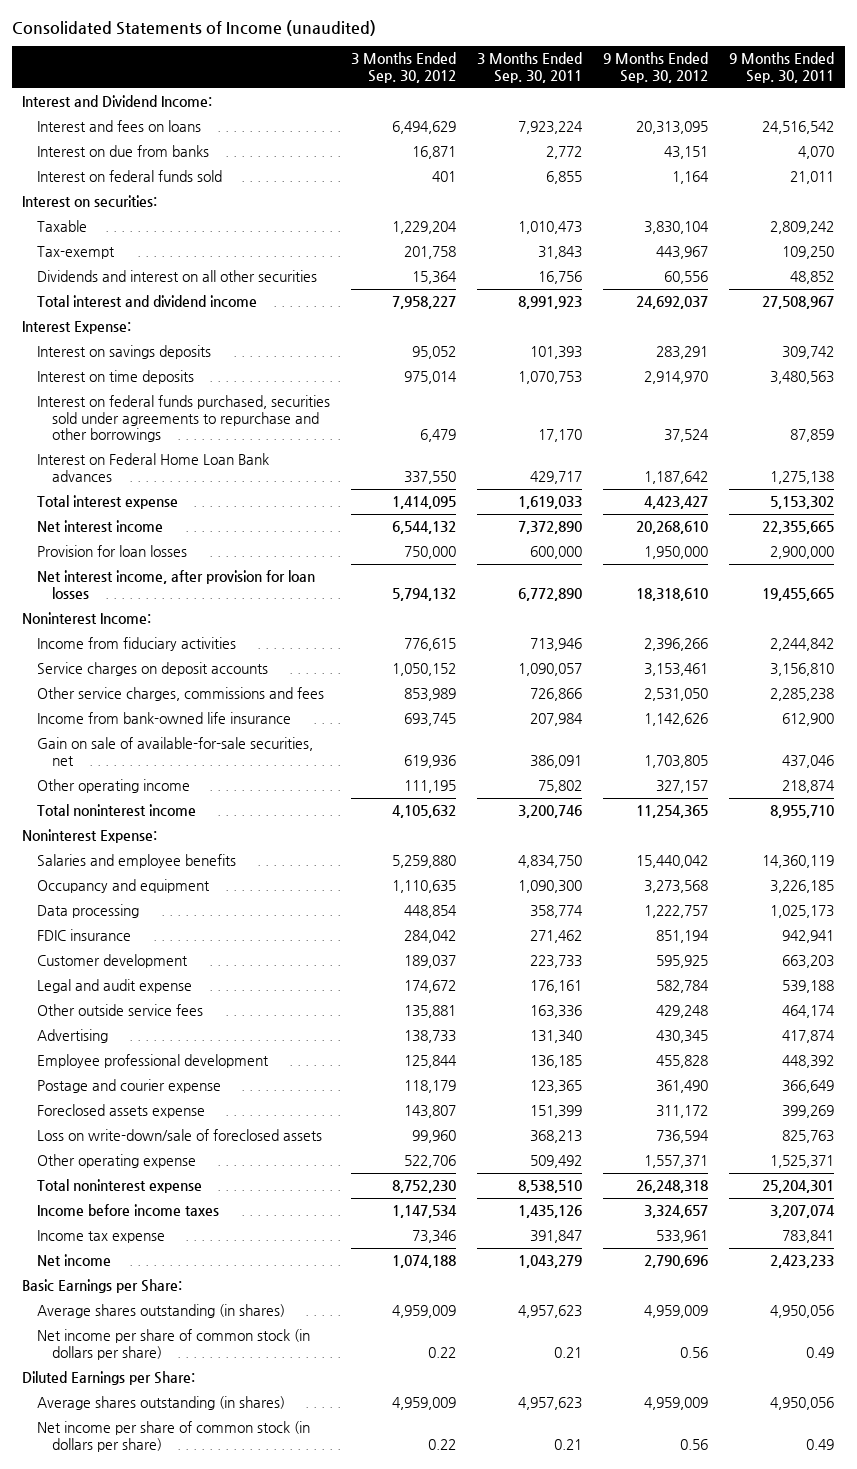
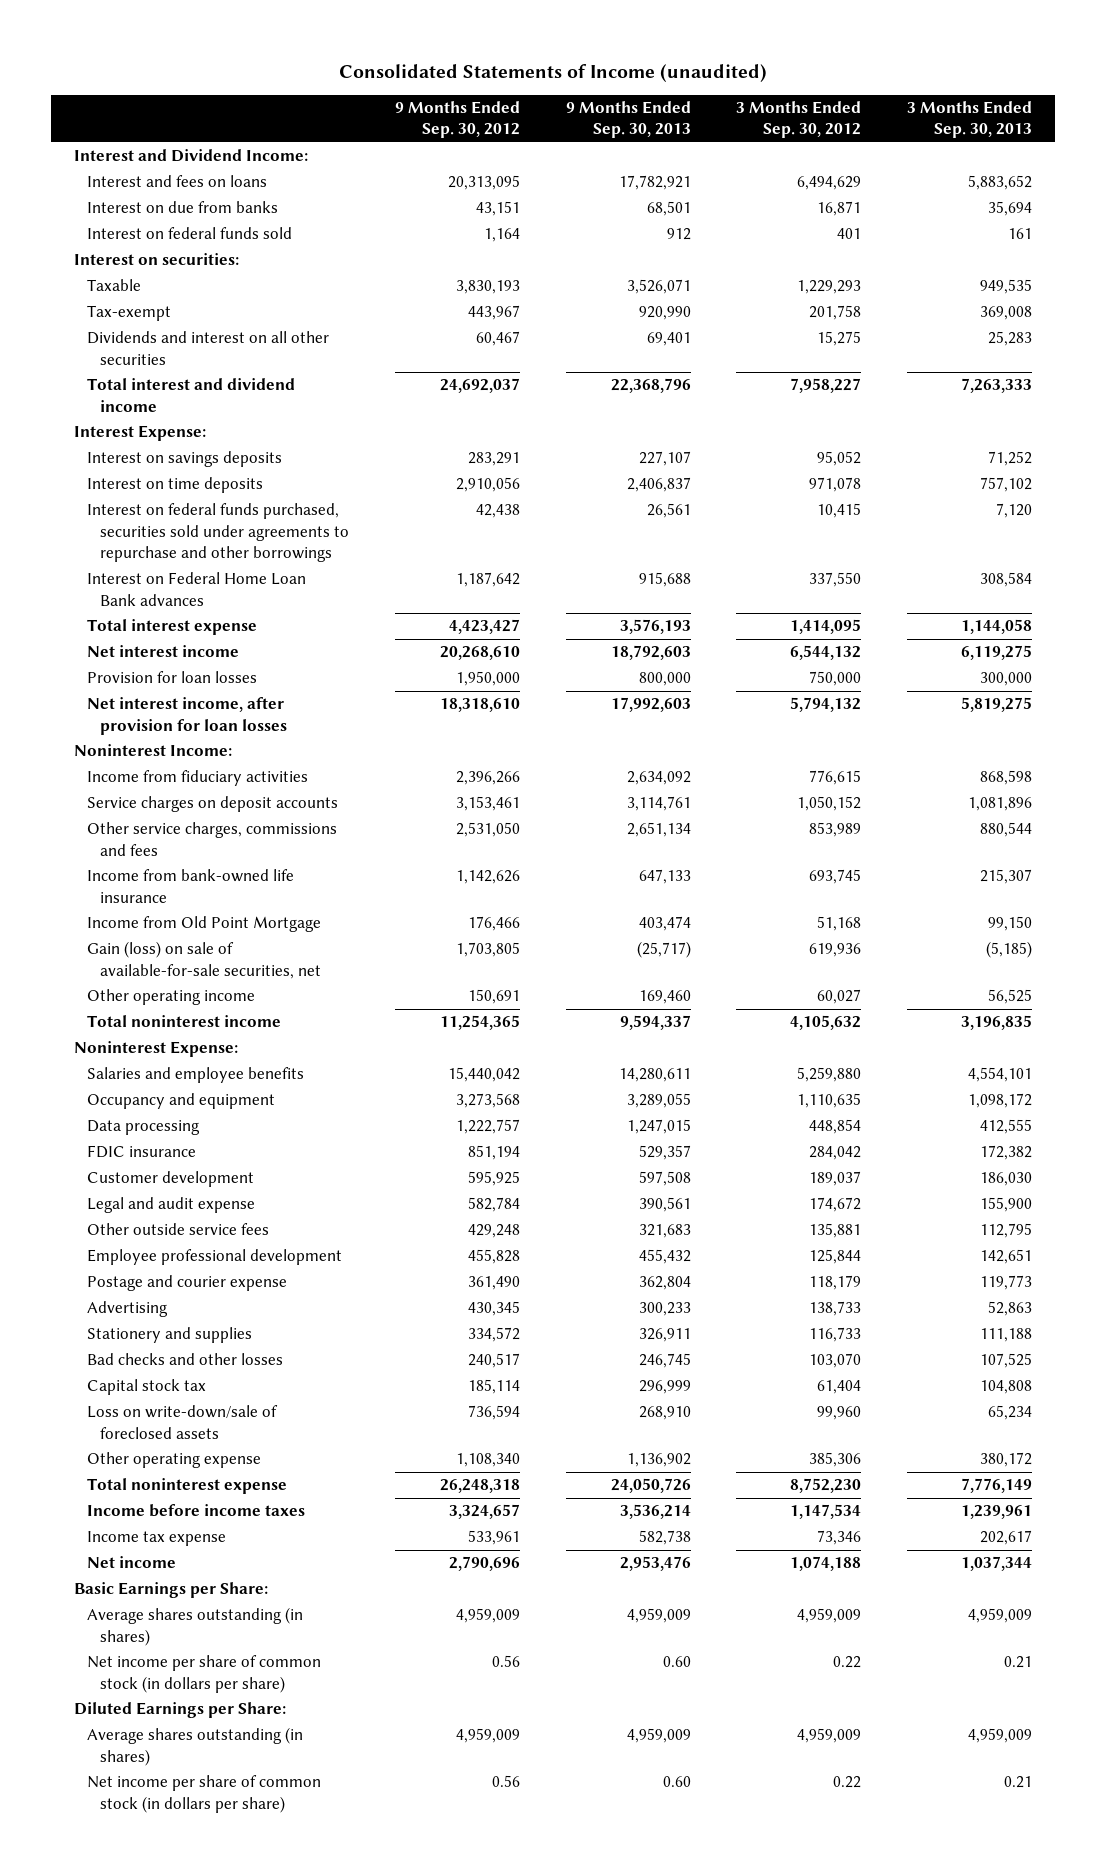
[477,52,583,83] 3 Months Ended Sep. 30, 2011 -> none
[729,52,835,83] 9 Months Ended Sep. 30, 2011 -> none
none -> [565,100,691,139] 9 Months Ended Sep. 30, 2013
none -> [907,100,1033,139] 3 Months Ended Sep. 30, 2013
[392,221,458,235] 1,229,204 -> [797,280,862,295] 1,229,293
[644,221,710,235] 3,830,104 -> [455,280,520,295] 3,830,193
[412,271,458,285] 15,364 -> [817,331,862,347] 15,275
[664,271,709,285] 60,556 -> [475,331,520,347] 60,467
[404,371,458,385] 975,014 -> [809,477,862,493] 971,078
[644,371,709,385] 2,914,970 -> [455,477,520,493] 2,910,056
[420,429,457,443] 6,479 -> [817,503,862,519] 10,415
[664,429,710,443] 37,524 -> [475,504,520,519] 42,438
none -> [87,916,322,933] Income from Old Point Mortgage
[37,737,314,766] Gain on sale of available-for-sale securities, net -> [87,941,321,979] Gain (loss) on sale of available-for-sale securities, net
[404,780,457,794] 111,195 -> [817,989,862,1005] 60,027
[656,780,709,794] 327,157 -> [467,989,520,1005] 150,691
[37,1104,206,1119] Foreclosed assets expense -> none
[37,1029,109,1044] Advertising -> [87,1301,169,1318] Advertising
none -> [87,1327,253,1344] Stationery and supplies
none -> [87,1353,284,1366] Bad checks and other losses
none -> [87,1379,207,1396] Capital stock tax
[404,1155,457,1169] 522,706 -> [809,1452,862,1468] 385,306
[644,1155,709,1169] 1,557,371 -> [455,1453,520,1468] 1,108,340

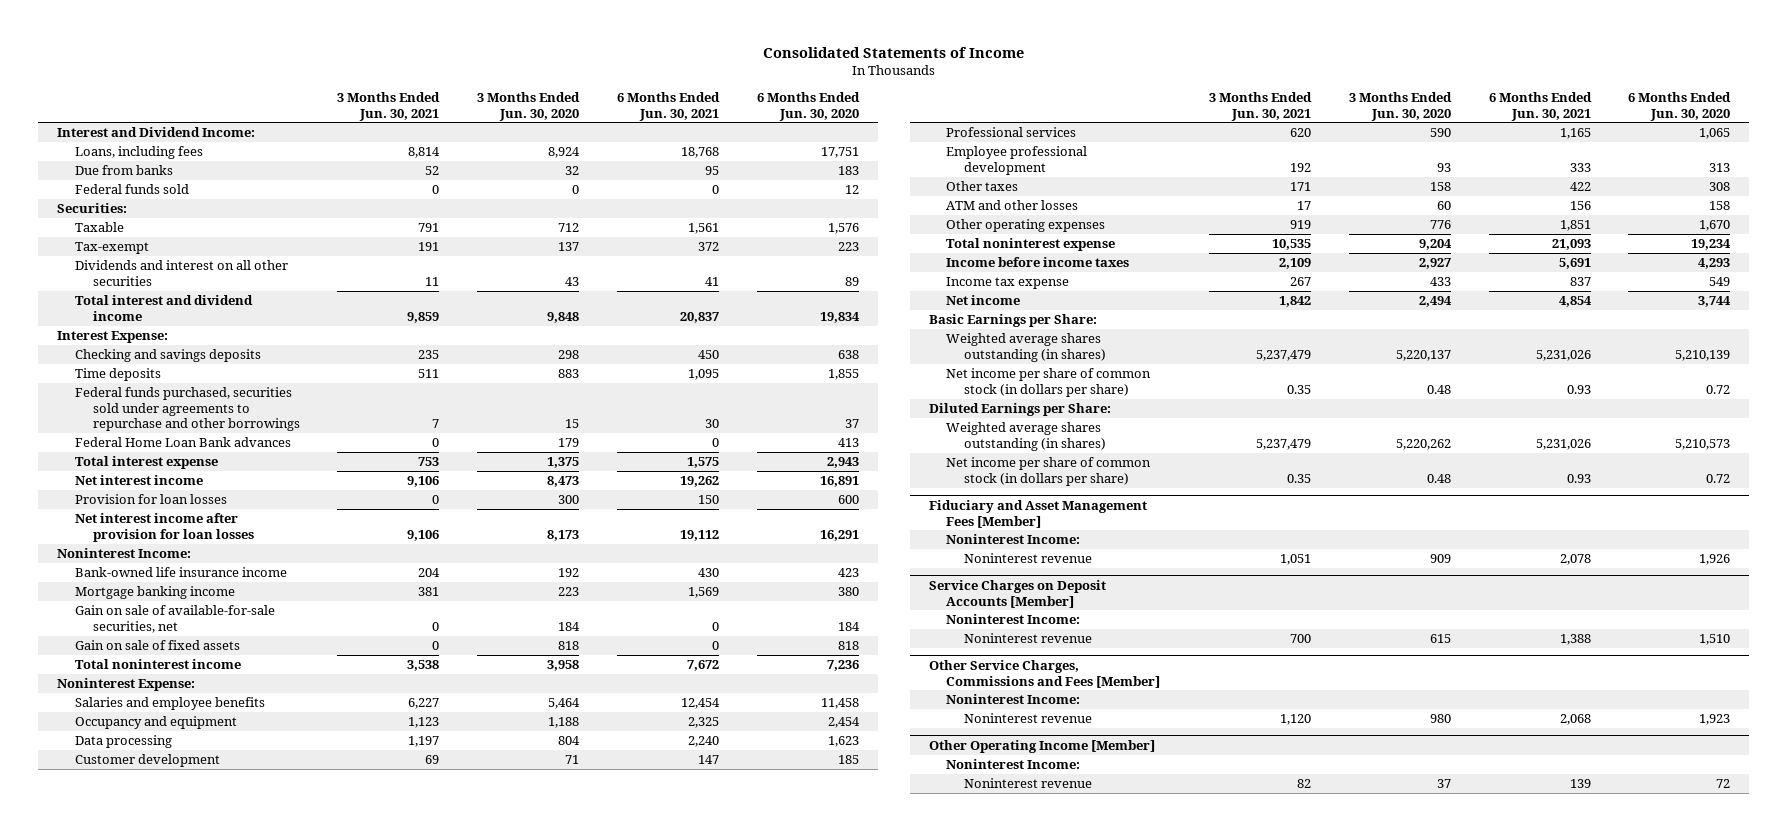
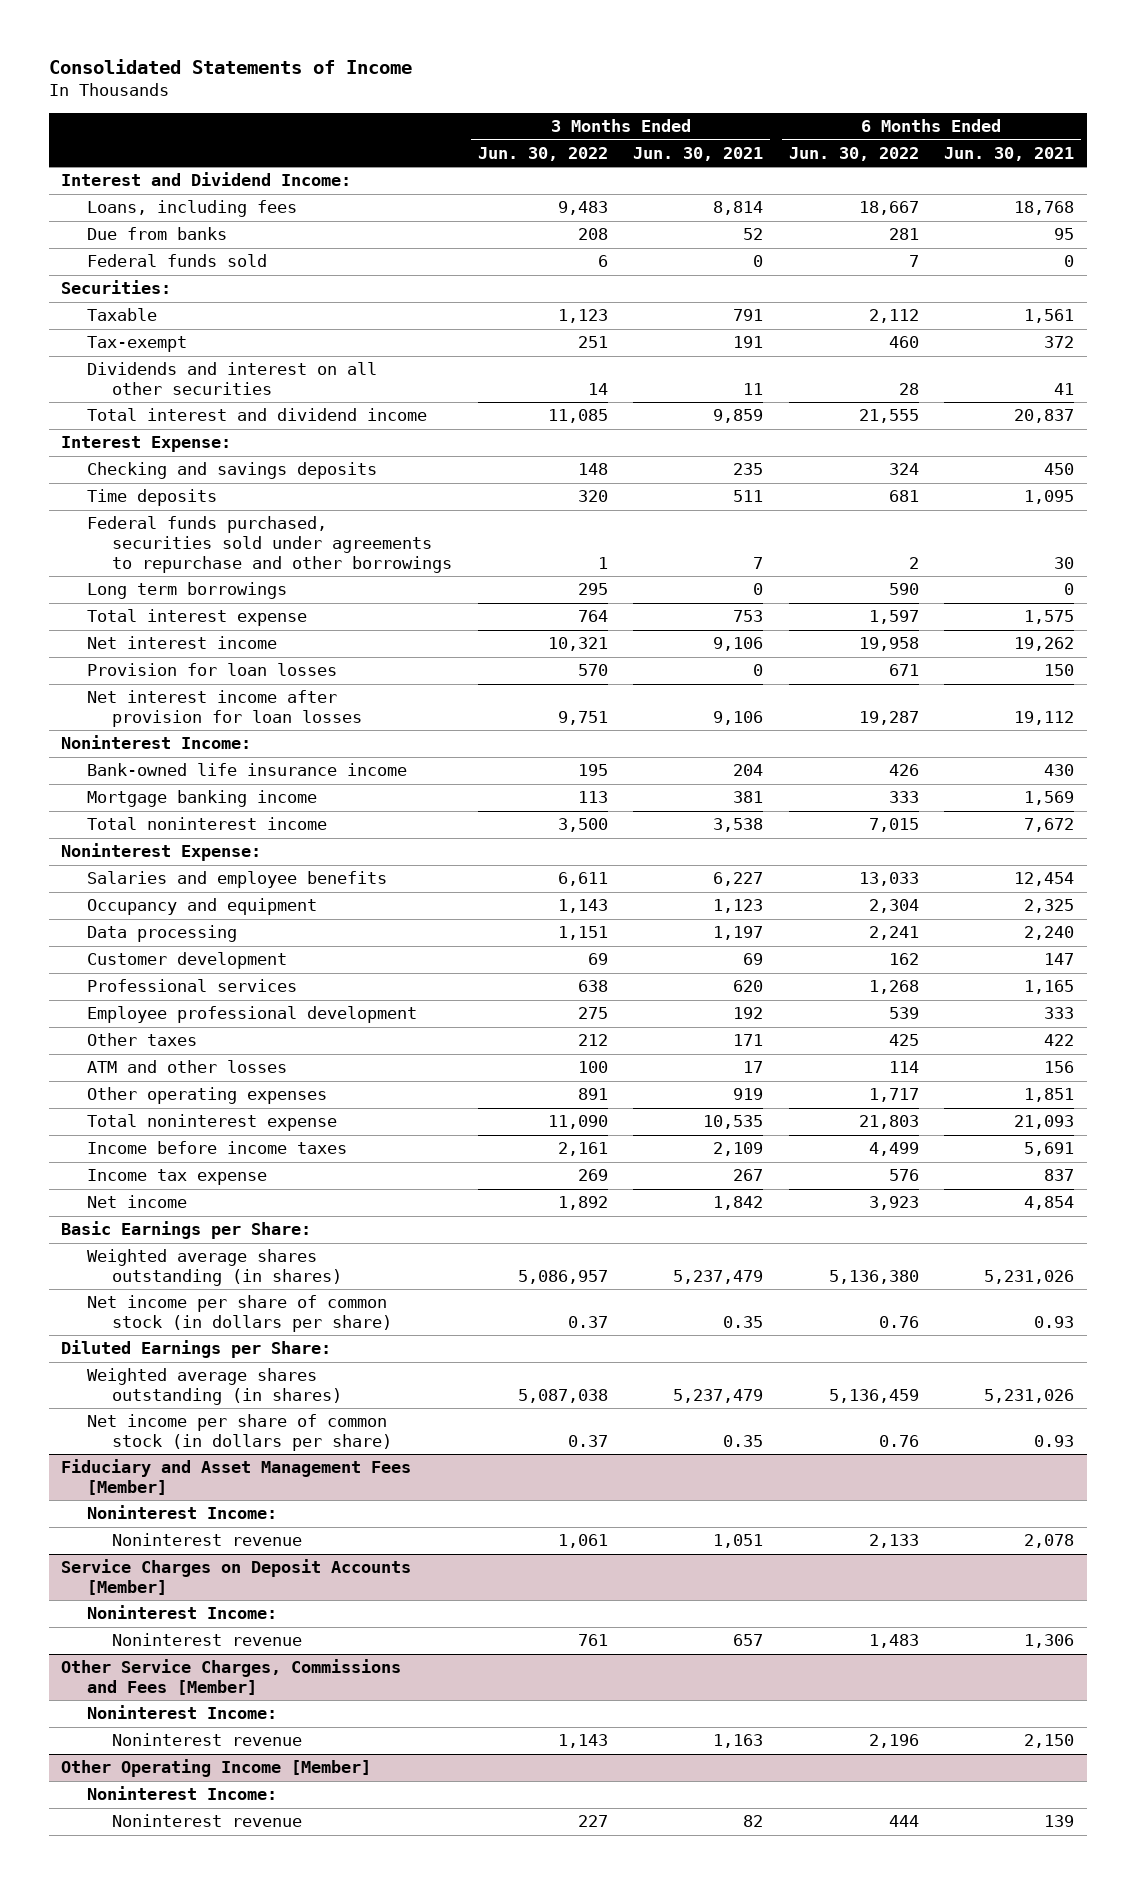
[477,91,581,121] 3 Months Ended Jun. 30, 2020 -> none
[756,91,860,121] 6 Months Ended Jun. 30, 2020 -> none
none -> [477,146,608,161] Jun. 30, 2022
none -> [788,146,919,161] Jun. 30, 2022
[74,437,291,448] Federal Home Loan Bank advances -> none
none -> [86,582,287,600] Long term borrowings
[74,605,275,633] Gain on sale of available-for-sale securities, net -> none
[74,640,240,651] Gain on sale of fixed assets -> none
[1289,634,1311,644] 700 -> [733,1634,764,1647] 657
[1559,634,1591,646] 1,388 -> [1024,1634,1075,1649] 1,306
[1279,714,1311,726] 1,120 -> [713,1734,764,1749] 1,163
[1559,714,1591,726] 2,068 -> [1024,1734,1075,1749] 2,150

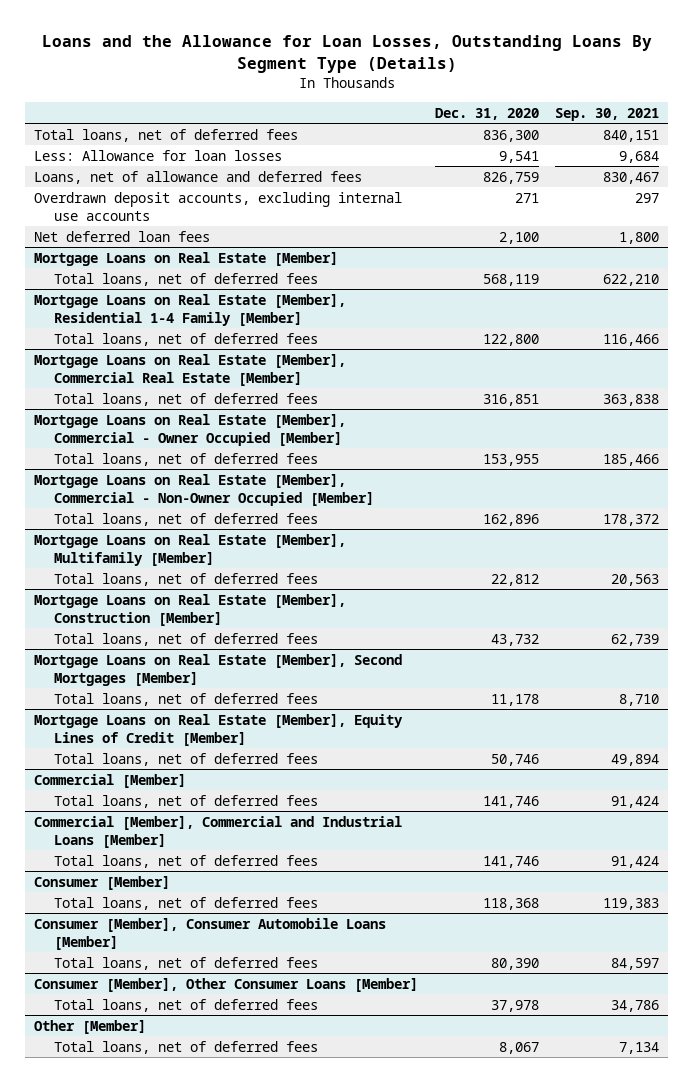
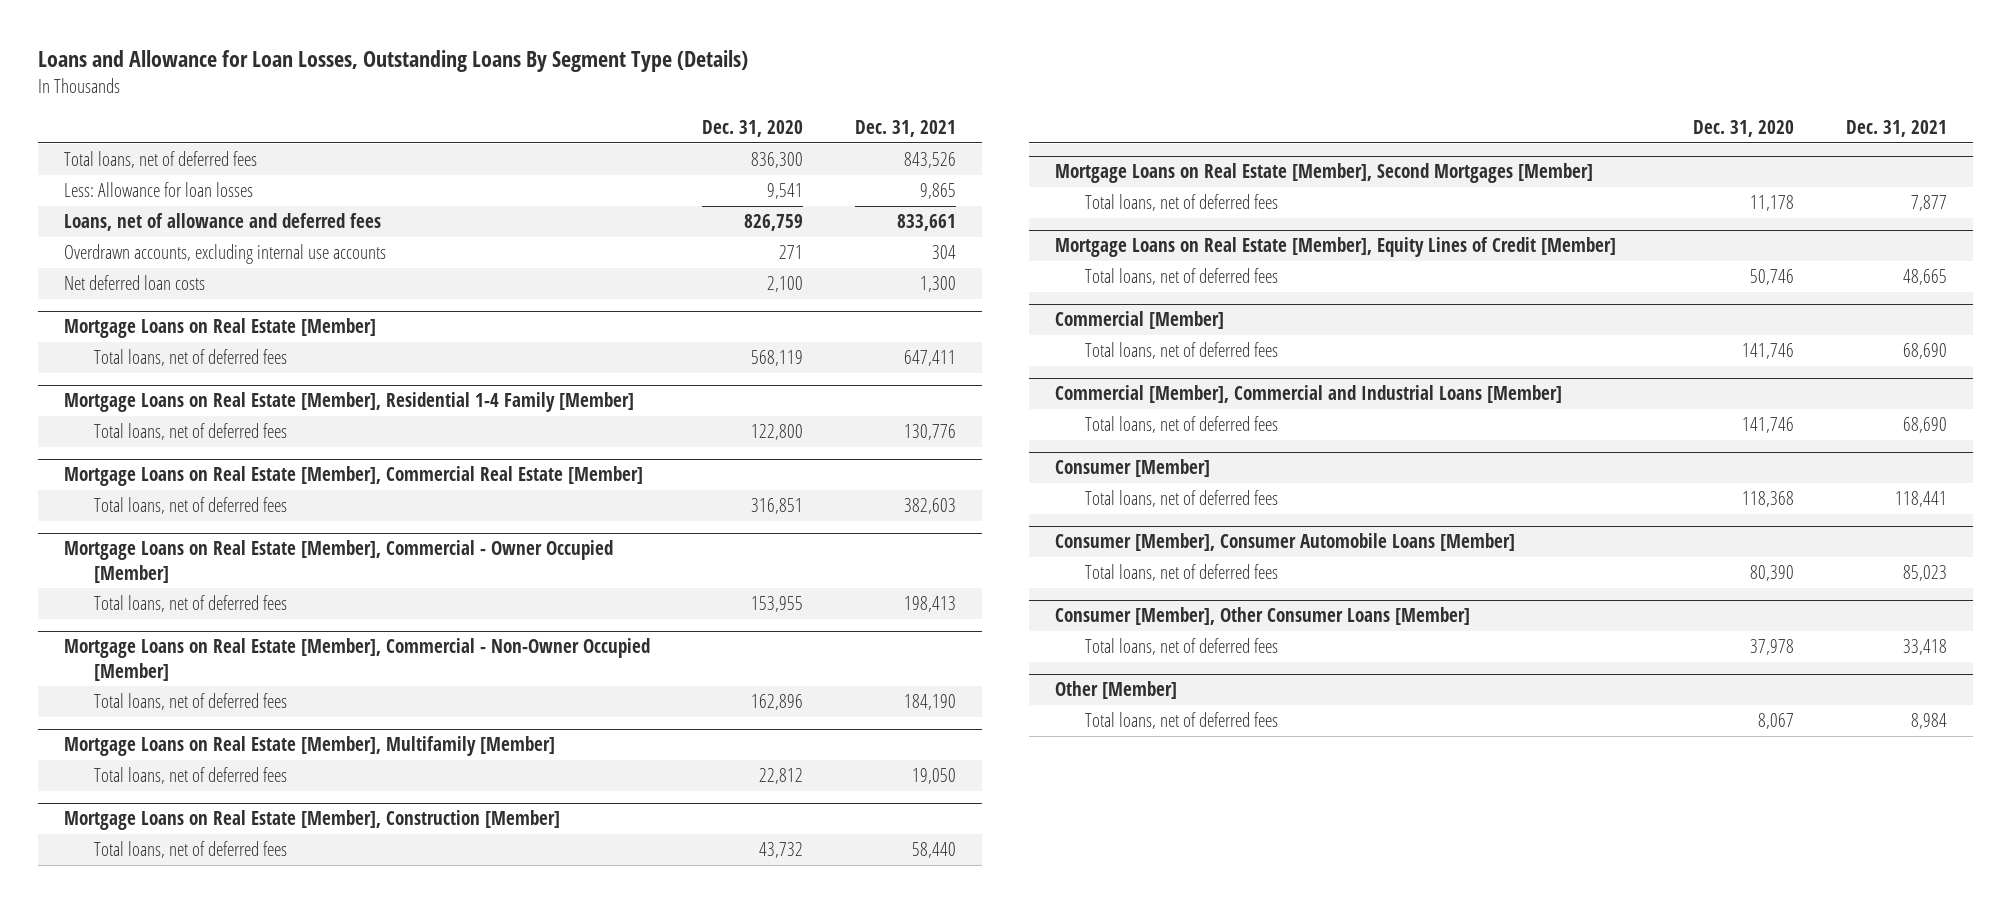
[41,35,652,73] Loans and the Allowance for Loan Losses, Outstanding Loans By Segment Type (Details) -> [37,50,748,73] Loans and Allowance for Loan Losses, Outstanding Loans By Segment Type (Details)
[555,107,660,121] Sep. 30, 2021 -> none
none -> [854,120,956,138] Dec. 31, 2021
[33,191,402,221] Overdrawn deposit accounts, excluding internal use accounts -> [63,244,386,265] Overdrawn accounts, excluding internal use accounts
[33,230,210,242] Net deferred loan fees -> [63,275,205,291] Net deferred loan costs

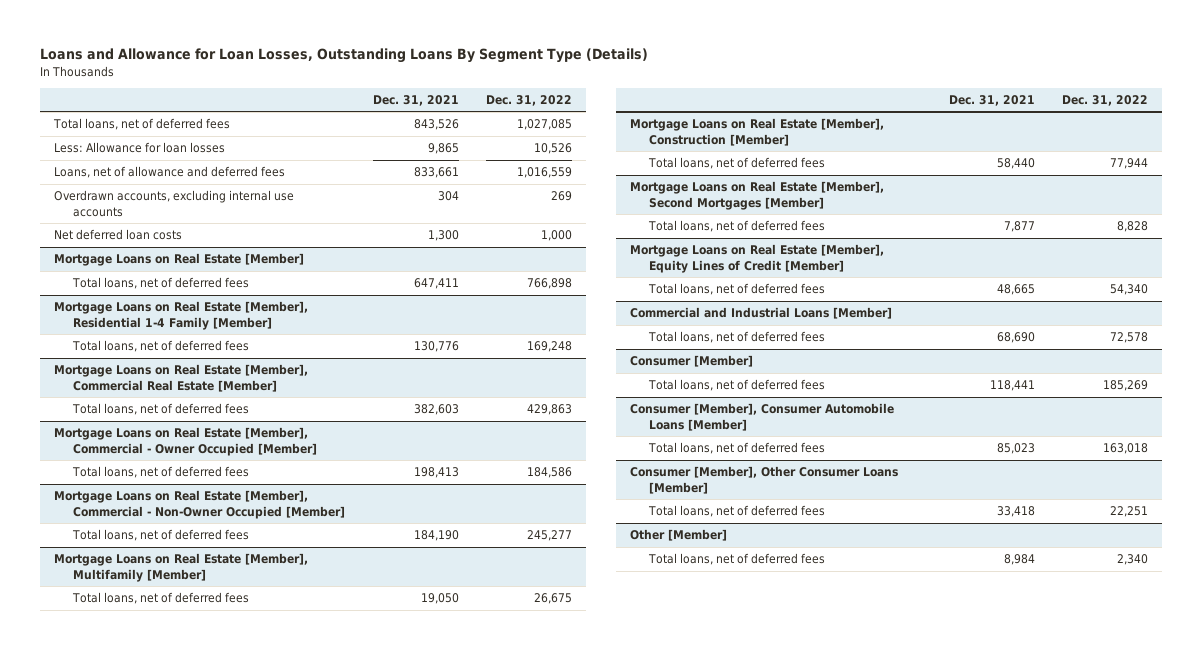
[701,120,803,138] Dec. 31, 2020 -> none
none -> [486,95,573,107] Dec. 31, 2022
[1085,342,1279,360] Total loans, net of deferred fees -> none
[1055,385,1563,404] Commercial [Member], Commercial and Industrial Loans [Member] -> none
[1055,311,1225,330] Commercial [Member] -> [630,307,893,320] Commercial and Industrial Loans [Member]

